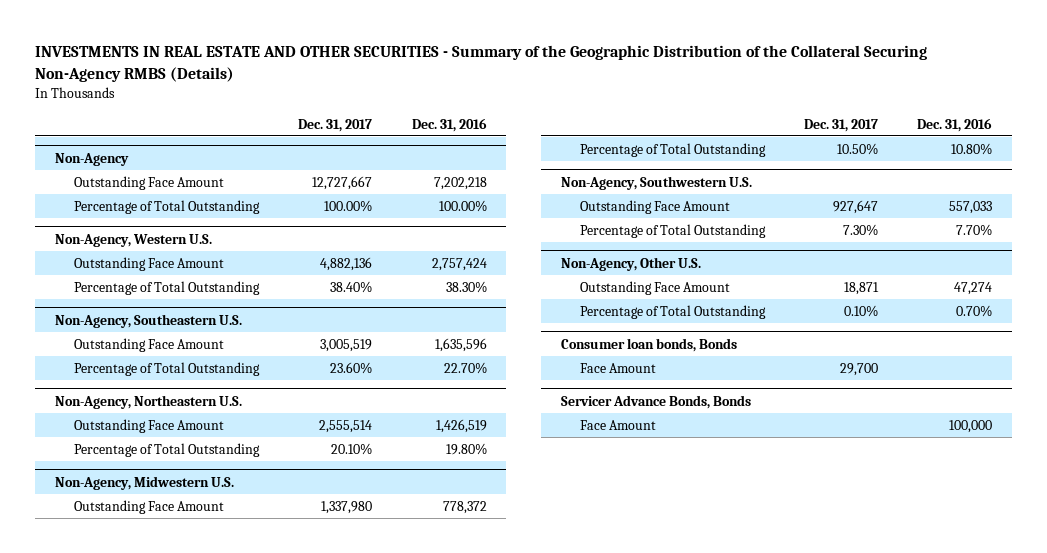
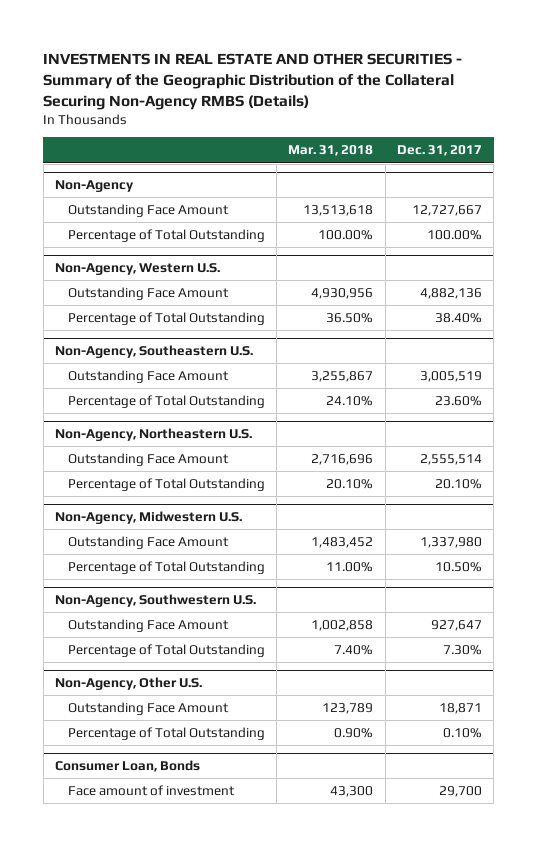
[411,117,487,132] Dec. 31, 2016 -> none
none -> [288,145,374,157] Mar. 31, 2018
[560,394,751,409] Servicer Advance Bonds, Bonds -> none
[579,419,656,430] Face Amount -> none
[560,337,737,352] Consumer loan bonds, Bonds -> [55,759,201,772] Consumer Loan, Bonds
[579,362,656,373] Face Amount -> [67,784,235,796] Face amount of investment

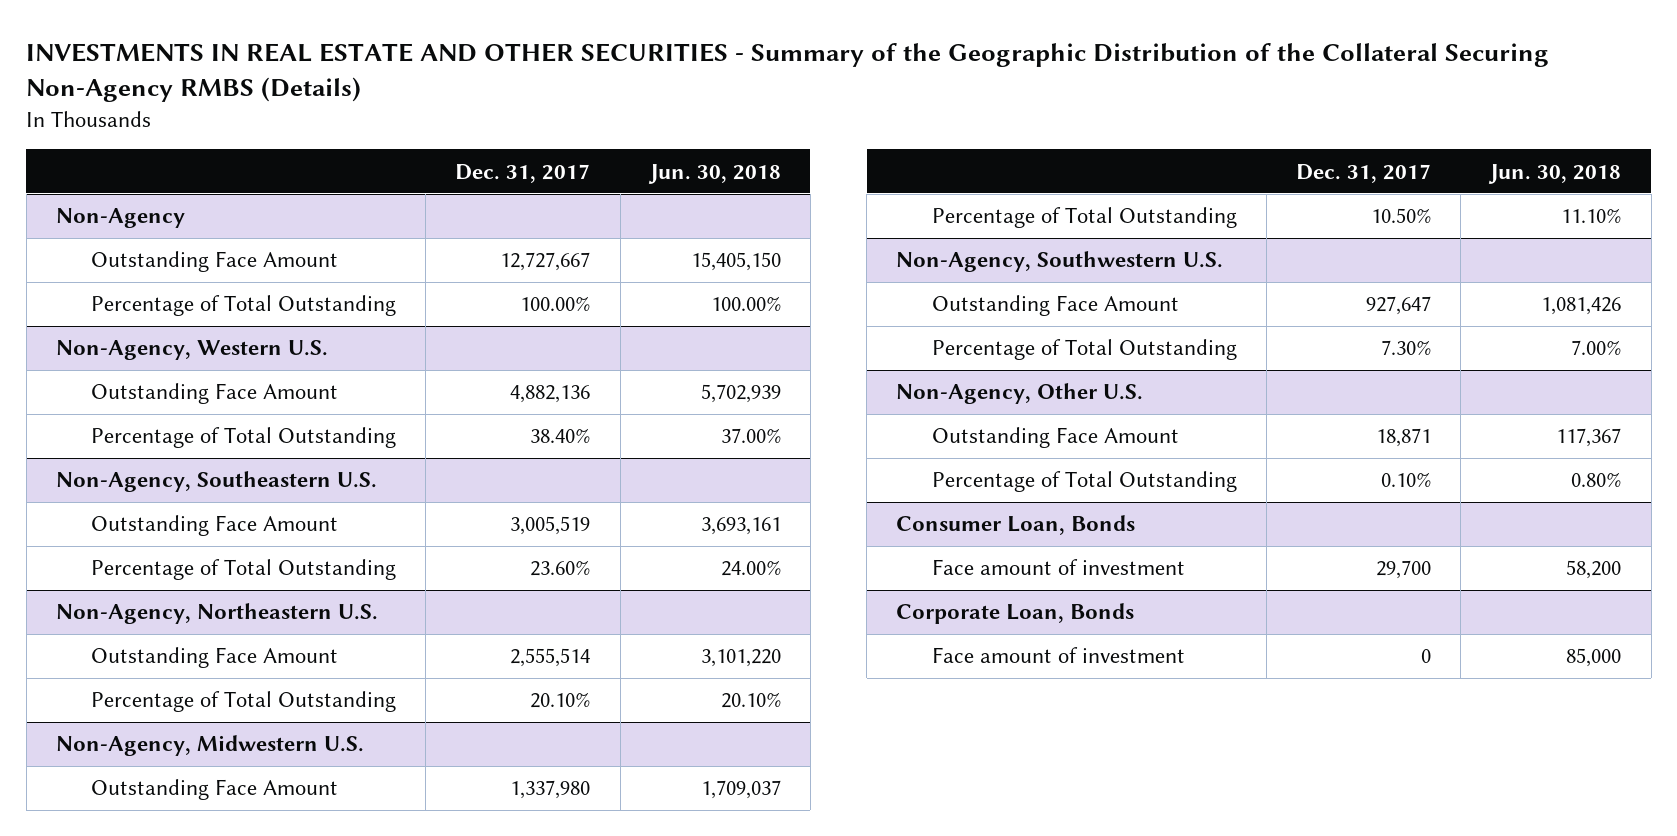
[288,145,374,157] Mar. 31, 2018 -> none
none -> [647,163,781,184] Jun. 30, 2018
none -> [896,603,1135,625] Corporate Loan, Bonds
none -> [931,647,1185,664] Face amount of investment

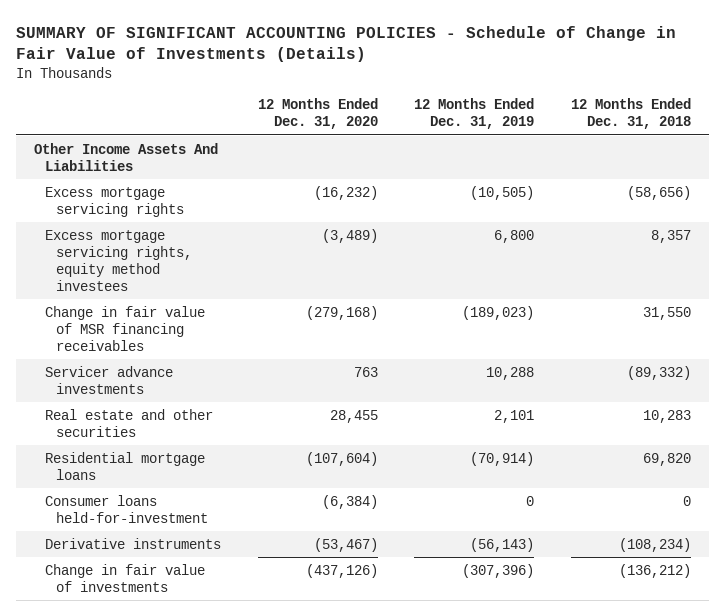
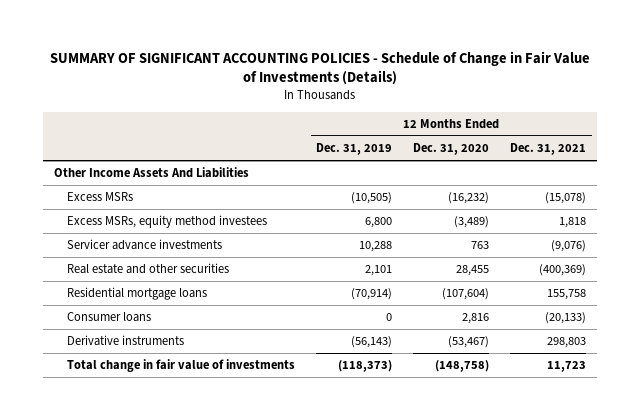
[571,98,692,130] 12 Months Ended Dec. 31, 2018 -> none
none -> [510,143,587,156] Dec. 31, 2021
[45,305,206,351] Change in fair value of MSR financing receivables -> none
[45,186,184,217] Excess mortgage servicing rights -> [66,192,133,202] Excess MSRs
[45,229,192,291] Excess mortgage servicing rights, equity method investees -> [66,215,267,229] Excess MSRs, equity method investees
[45,494,208,523] Consumer loans held-for-investment -> [66,312,151,323] Consumer loans
[321,494,378,509] (6,384) -> [462,313,490,325] 2,816
[45,563,206,592] Change in fair value of investments -> [66,359,295,373] Total change in fair value of investments
[305,563,378,578] (437,126) -> [435,360,490,373] (148,758)
[462,563,535,578] (307,396) -> [338,360,393,373] (118,373)

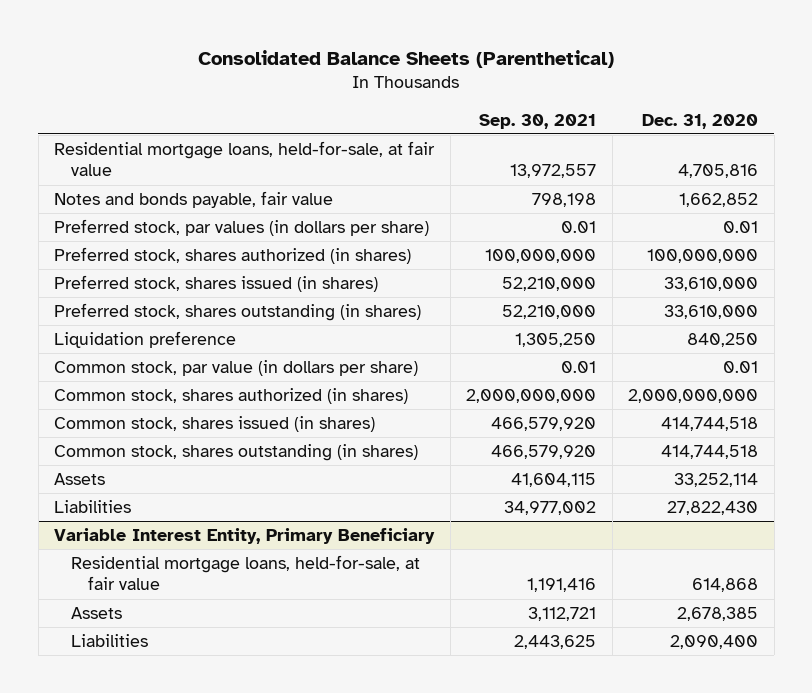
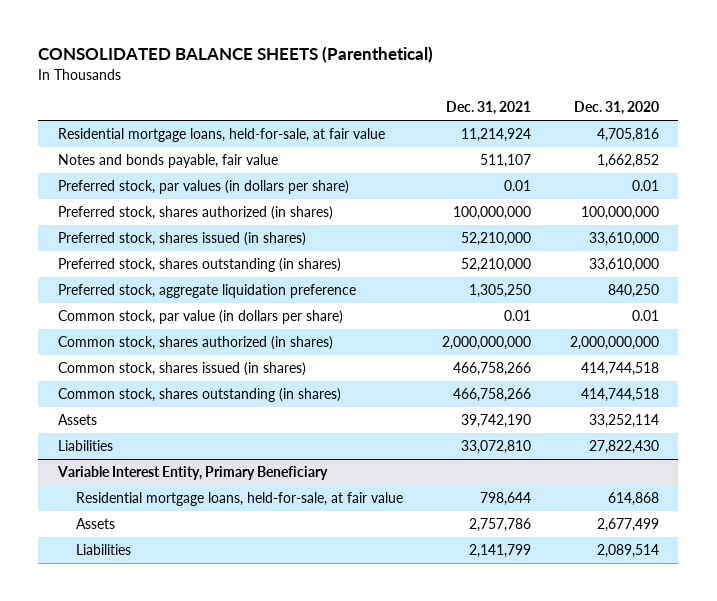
[198,49,615,68] Consolidated Balance Sheets (Parenthetical) -> [38,46,434,64] CONSOLIDATED BALANCE SHEETS (Parenthetical)
[479,113,597,129] Sep. 30, 2021 -> none
none -> [446,101,532,116] Dec. 31, 2021
[54,330,237,348] Liquidation preference -> [57,284,356,299] Preferred stock, aggregate liquidation preference
[677,606,759,621] 2,678,385 -> [596,518,659,533] 2,677,499
[670,634,759,649] 2,090,400 -> [596,544,659,559] 2,089,514

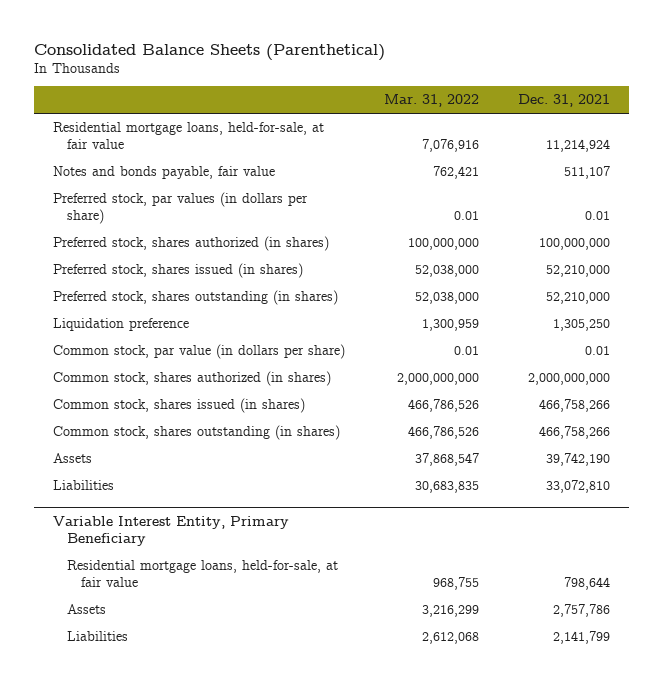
[38,46,434,64] CONSOLIDATED BALANCE SHEETS (Parenthetical) -> [33,43,385,61] Consolidated Balance Sheets (Parenthetical)
[573,101,659,116] Dec. 31, 2020 -> none
none -> [384,94,480,108] Mar. 31, 2022
[57,284,356,299] Preferred stock, aggregate liquidation preference -> [53,318,190,332] Liquidation preference

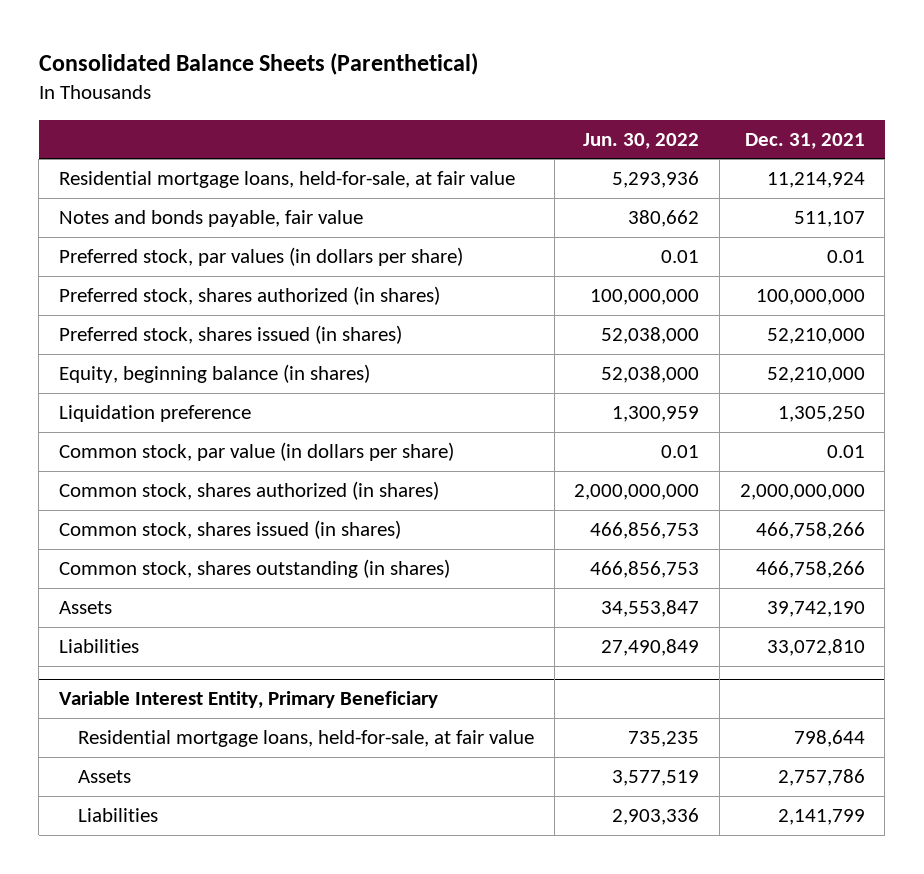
[384,94,480,108] Mar. 31, 2022 -> none
none -> [583,132,700,149] Jun. 30, 2022
[53,290,339,306] Preferred stock, shares outstanding (in shares) -> [58,364,370,384] Equity, beginning balance (in shares)

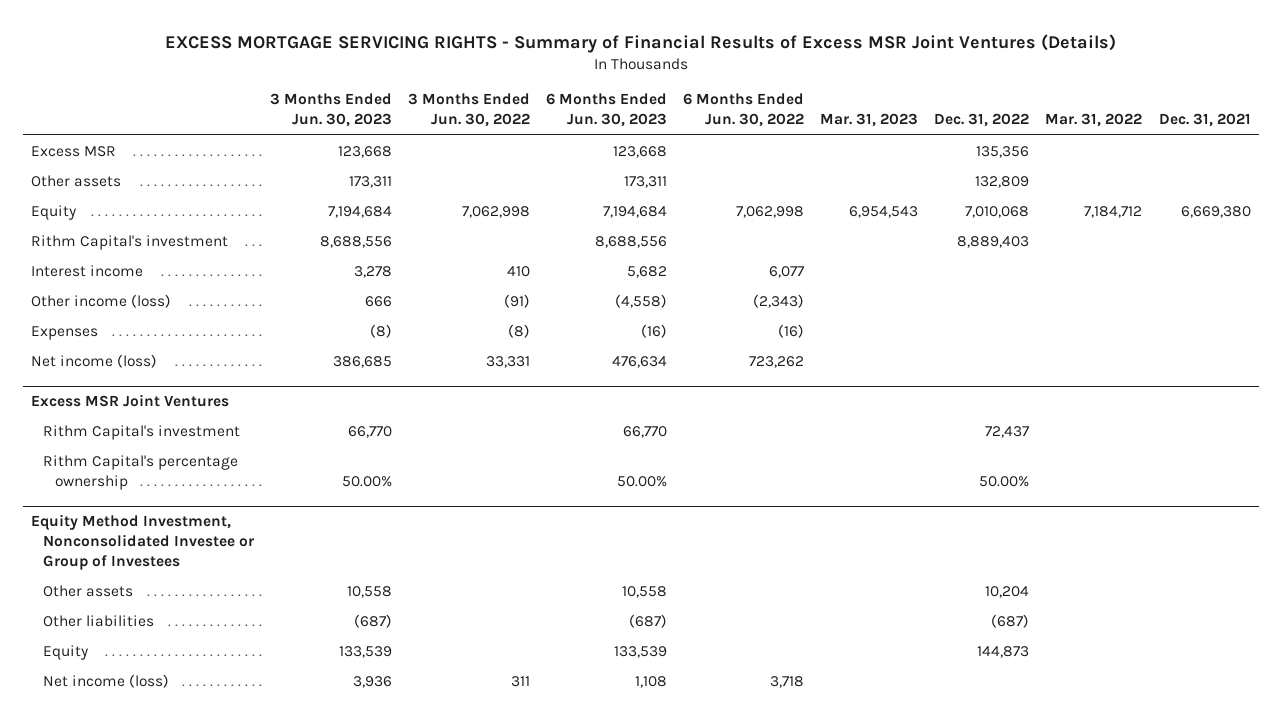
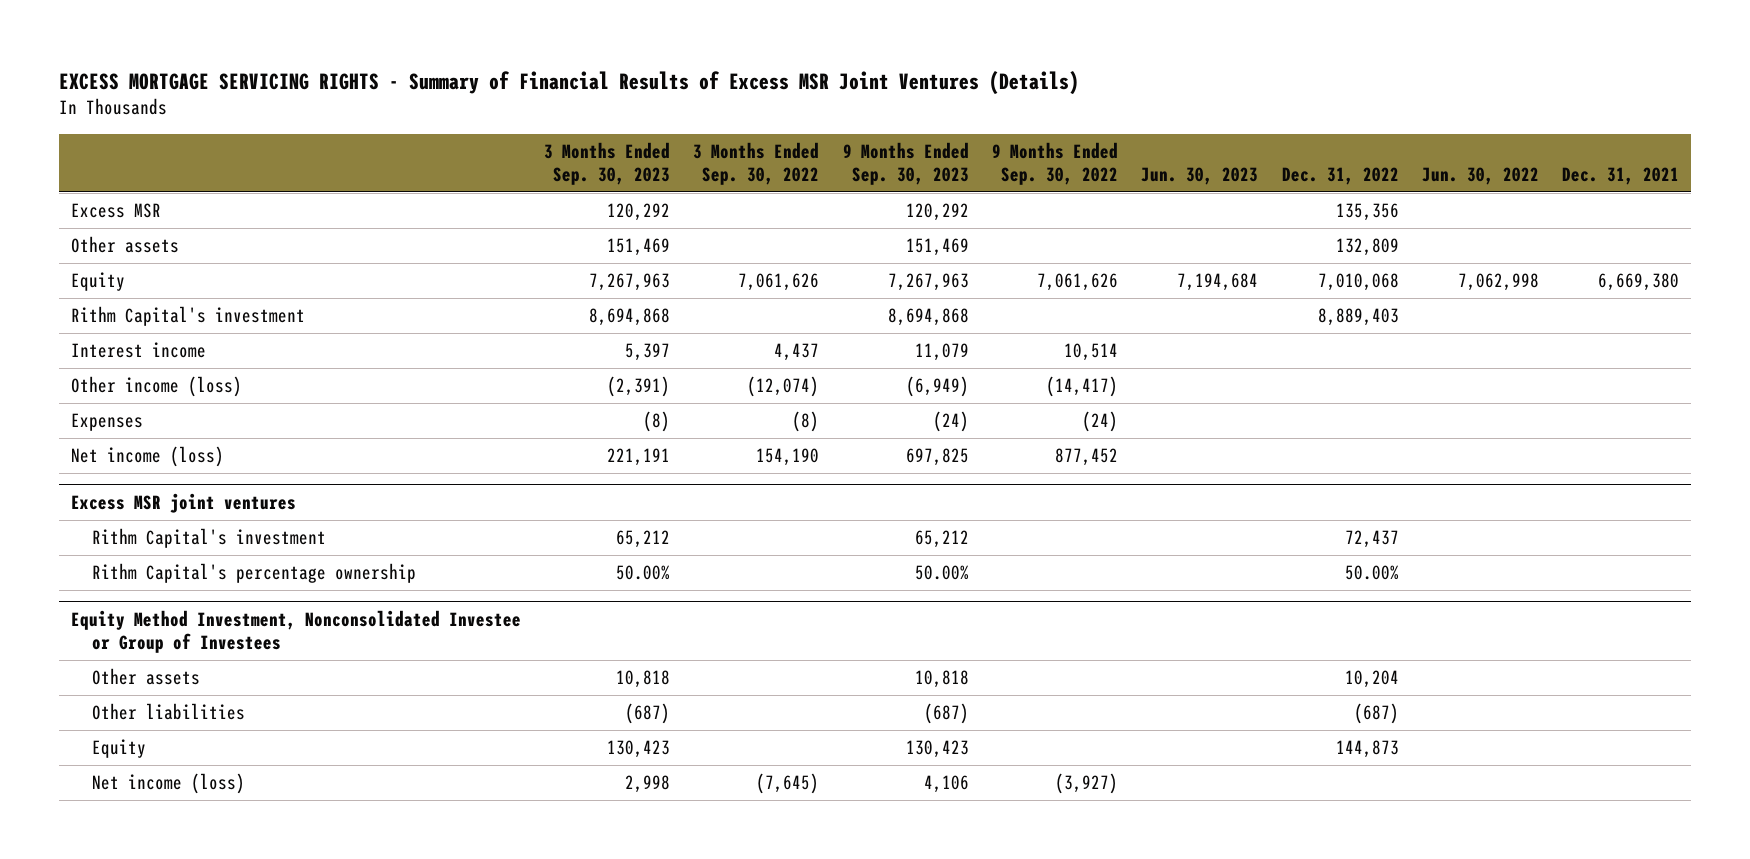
[270,93,393,128] 3 Months Ended Jun. 30, 2023 -> none
[408,93,531,128] 3 Months Ended Jun. 30, 2022 -> none
[546,93,668,128] 6 Months Ended Jun. 30, 2023 -> none
[683,93,805,128] 6 Months Ended Jun. 30, 2022 -> none
[820,113,919,128] Mar. 31, 2023 -> none
[1045,113,1143,128] Mar. 31, 2022 -> none
none -> [544,141,671,185] 3 Months Ended Sep. 30, 2023
none -> [693,141,820,185] 3 Months Ended Sep. 30, 2022
none -> [842,141,969,185] 9 Months Ended Sep. 30, 2023
none -> [992,141,1119,185] 9 Months Ended Sep. 30, 2022
none -> [1141,166,1259,185] Jun. 30, 2023
none -> [1422,166,1540,185] Jun. 30, 2022
[31,394,230,408] Excess MSR Joint Ventures -> [70,492,296,513] Excess MSR joint ventures

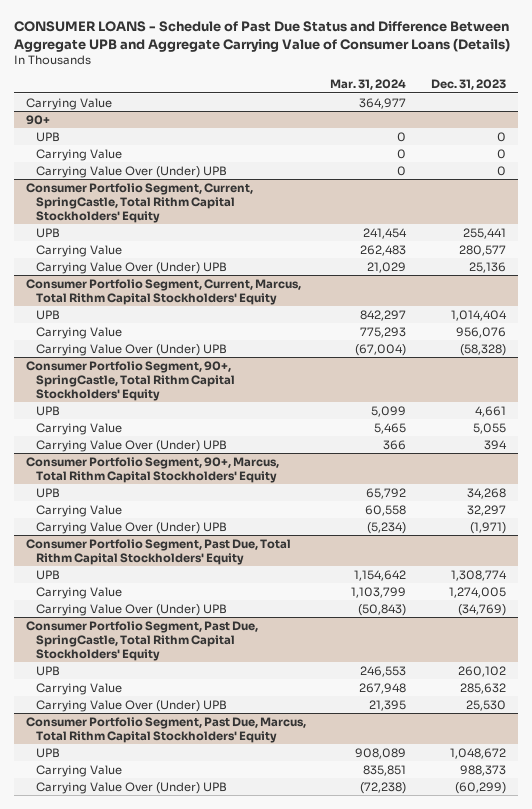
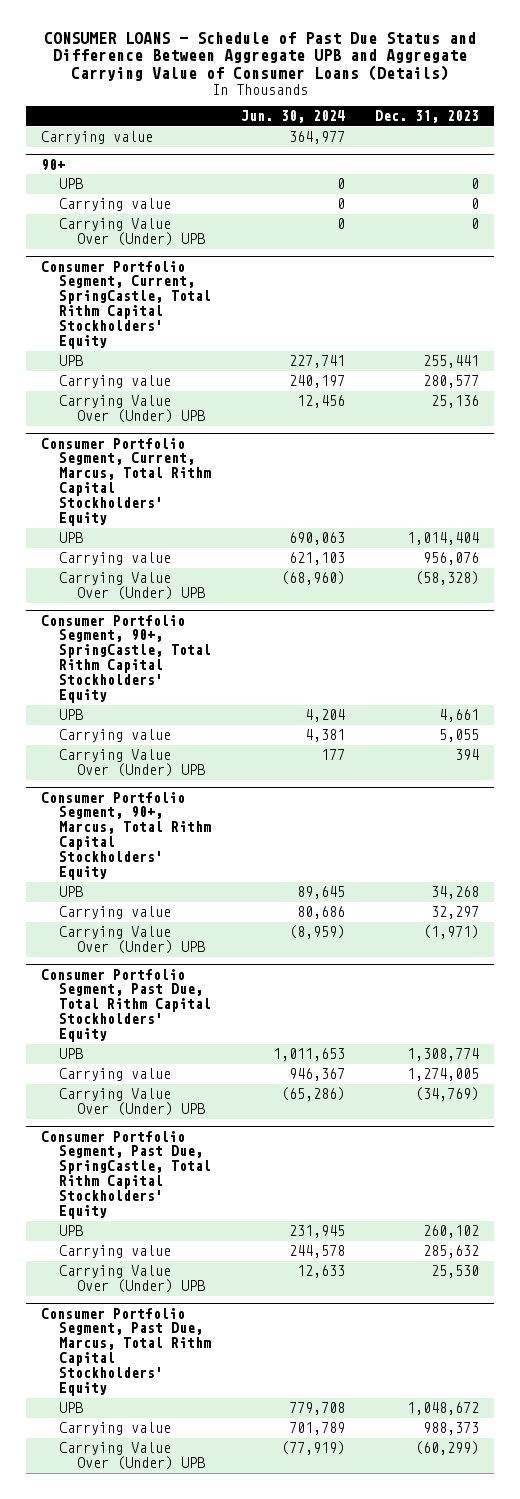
[330,79,407,91] Mar. 31, 2024 -> none
none -> [241,110,346,124] Jun. 30, 2024
[25,97,112,110] Carrying Value -> [41,131,154,145] Carrying value
[35,148,122,161] Carrying Value -> [59,198,172,212] Carrying value
[35,244,122,257] Carrying Value -> [59,375,172,389] Carrying value
[35,326,122,339] Carrying Value -> [59,552,172,566] Carrying value
[35,422,122,435] Carrying Value -> [59,729,172,743] Carrying value
[35,504,122,517] Carrying Value -> [59,906,172,920] Carrying value
[35,586,122,599] Carrying Value -> [59,1068,172,1082] Carrying value
[35,682,122,695] Carrying Value -> [59,1245,172,1259] Carrying value
[35,764,122,777] Carrying Value -> [59,1422,172,1436] Carrying value

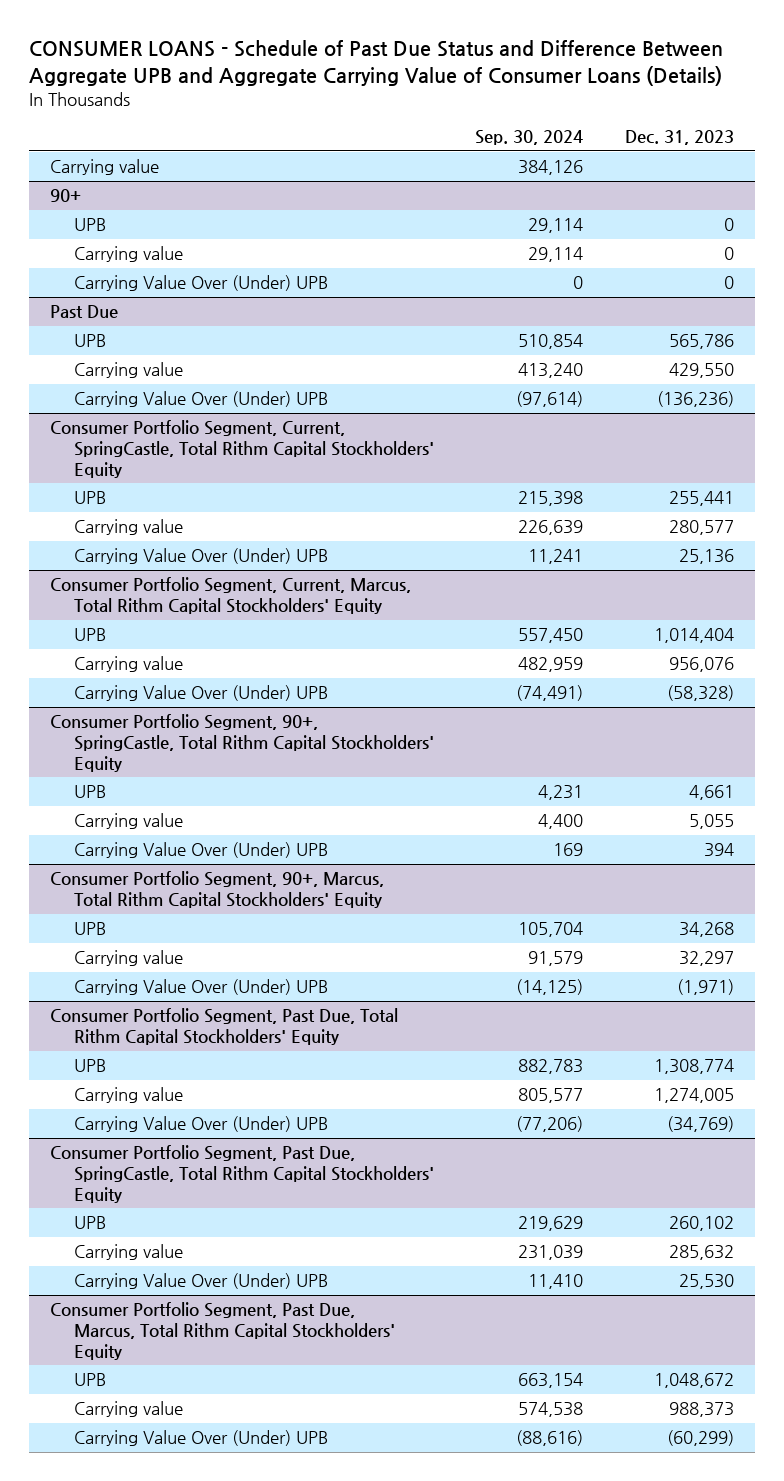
[241,110,346,124] Jun. 30, 2024 -> none
none -> [475,130,584,146] Sep. 30, 2024
none -> [49,305,118,319] Past Due
none -> [73,334,106,348] UPB
none -> [73,362,183,379] Carrying value
none -> [73,391,328,408] Carrying Value Over (Under) UPB

